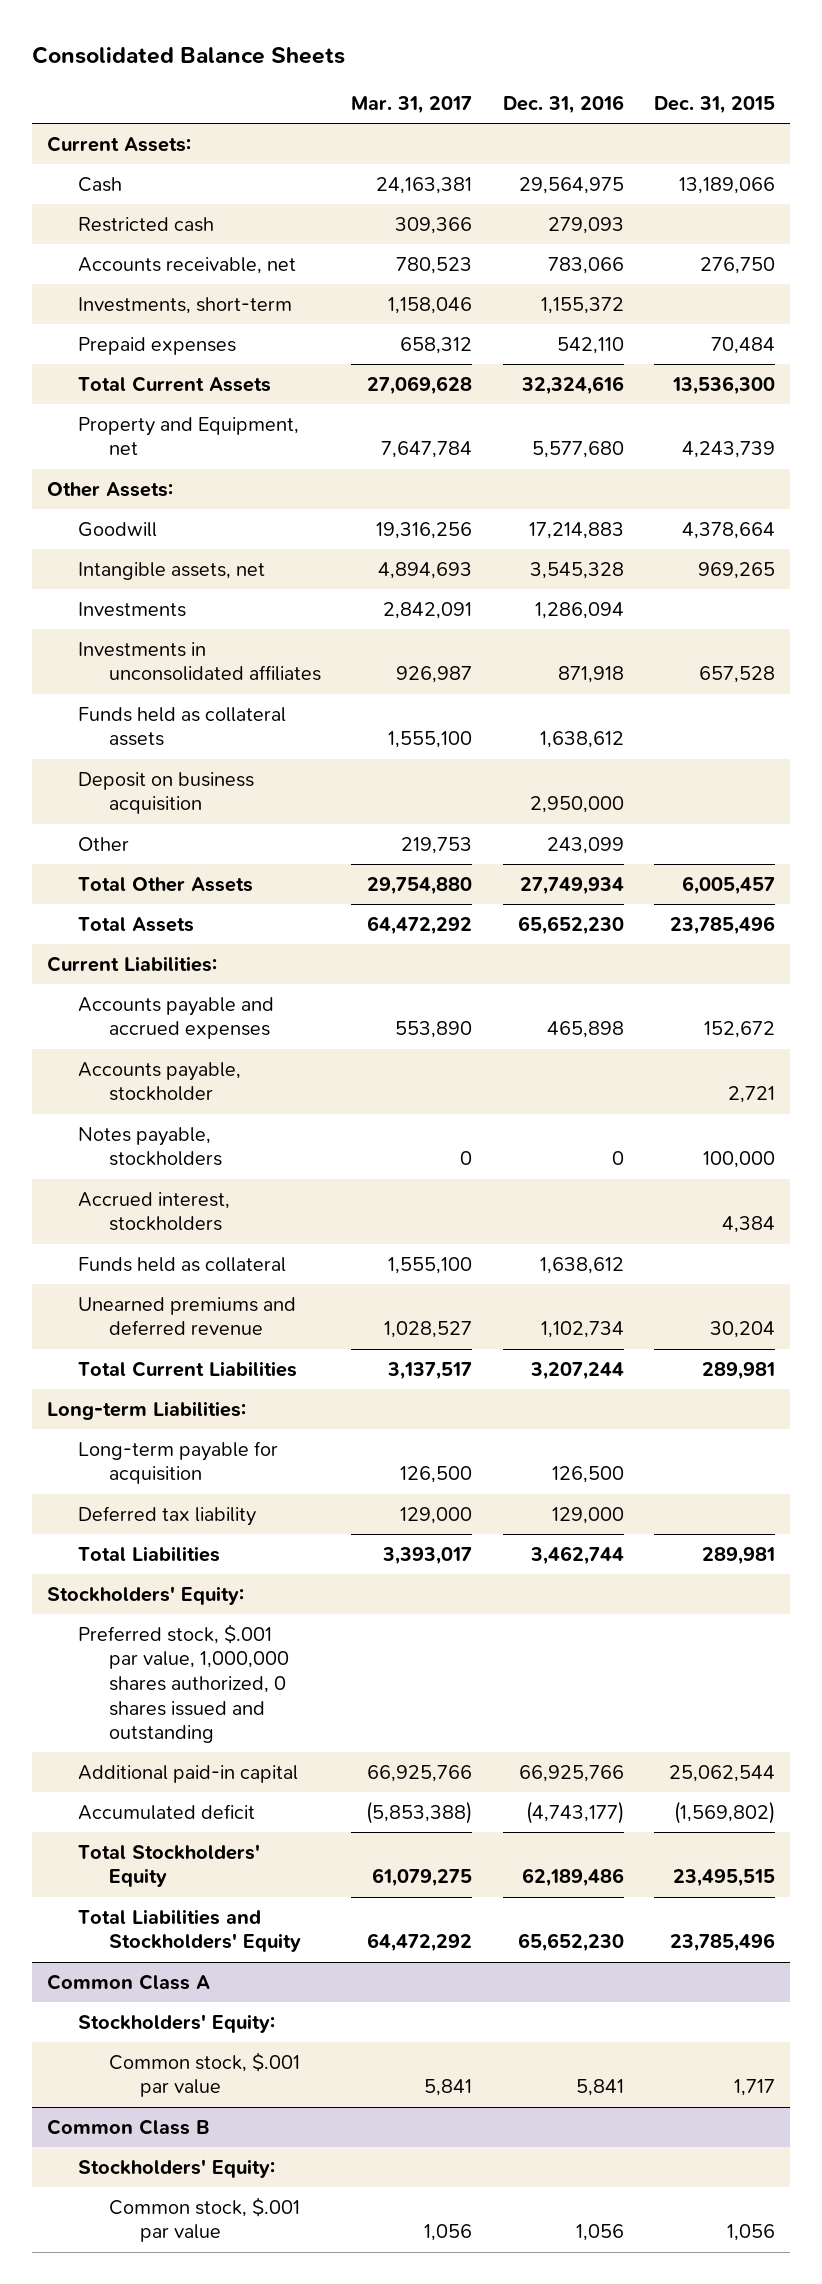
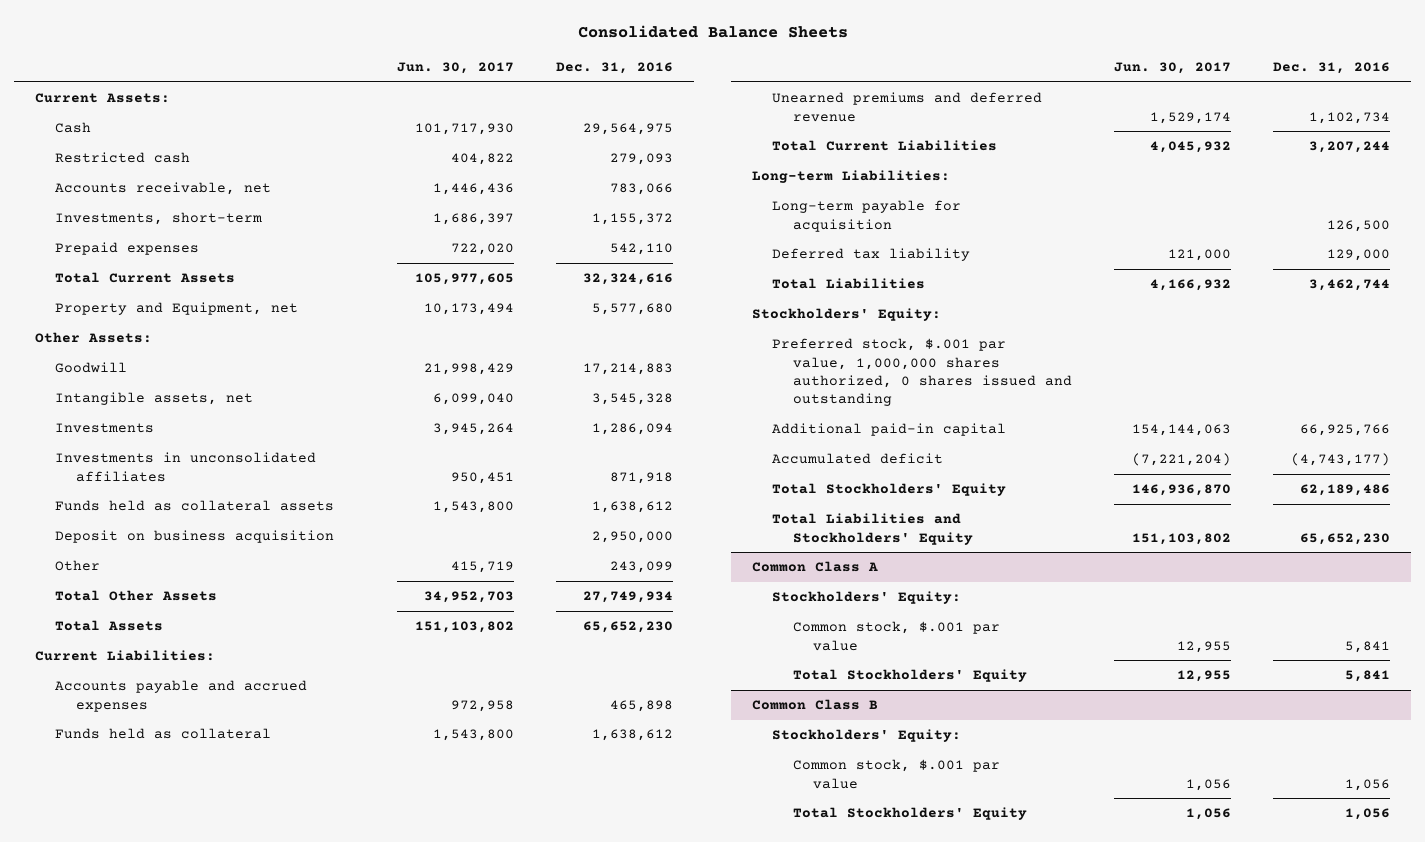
[351,96,473,115] Mar. 31, 2017 -> none
[653,96,775,115] Dec. 31, 2015 -> none
none -> [396,61,514,74] Jun. 30, 2017
[78,1061,242,1102] Accounts payable, stockholder -> none
[78,1126,223,1167] Notes payable, stockholders -> none
[78,1191,231,1232] Accrued interest, stockholders -> none
none -> [792,669,1027,683] Total Stockholders' Equity
none -> [792,807,1027,821] Total Stockholders' Equity

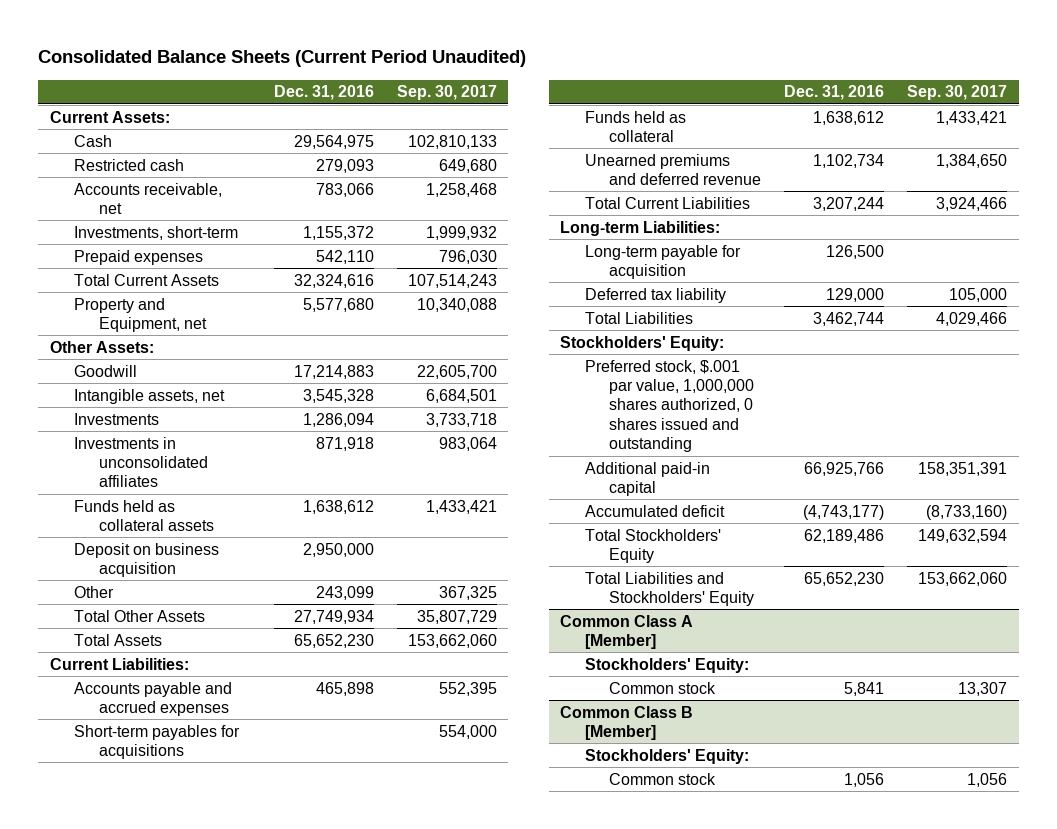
[577,24,848,38] Consolidated Balance Sheets -> [38,50,527,68] Consolidated Balance Sheets (Current Period Unaudited)
[396,61,514,74] Jun. 30, 2017 -> none
none -> [396,85,497,101] Sep. 30, 2017
none -> [74,724,241,759] Short-term payables for acquisitions
[752,561,879,573] Common Class A -> [560,614,694,649] Common Class A [Member]
[792,669,1027,683] Total Stockholders' Equity -> none
[792,621,1000,651] Common stock, $.001 par value -> [609,681,717,694] Common stock
[752,699,879,711] Common Class B -> [560,705,694,740] Common Class B [Member]
[792,807,1027,821] Total Stockholders' Equity -> none
[792,759,1000,789] Common stock, $.001 par value -> [609,772,717,785] Common stock

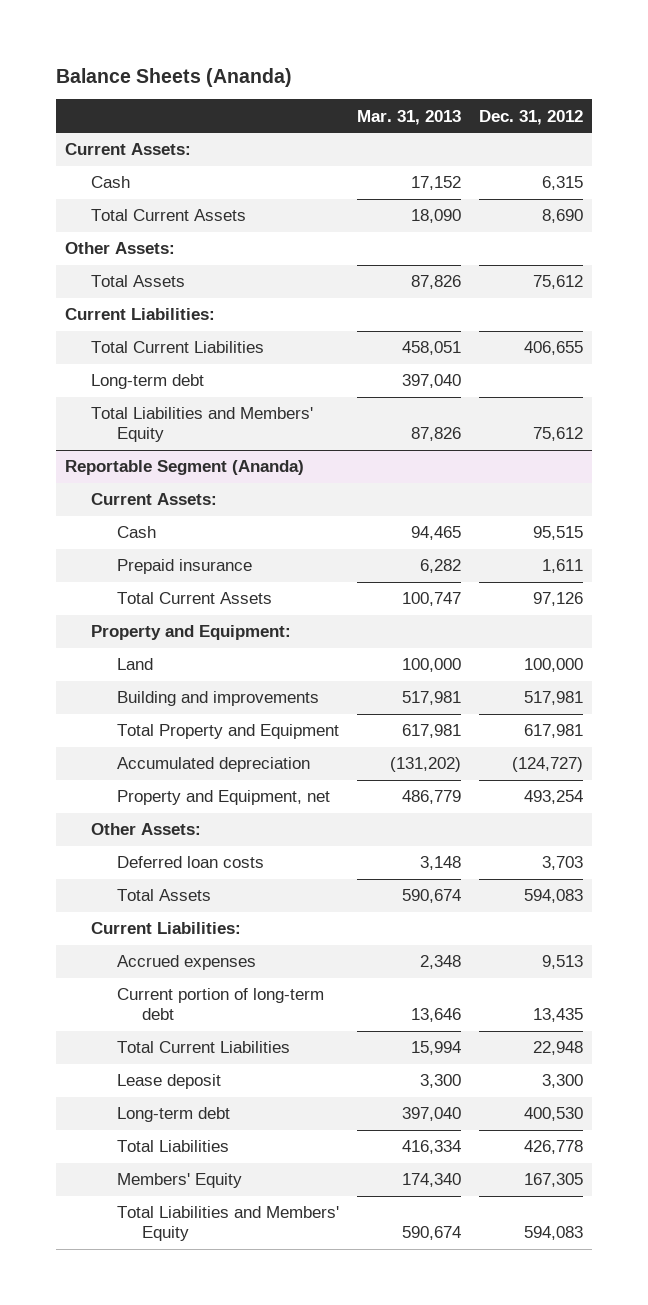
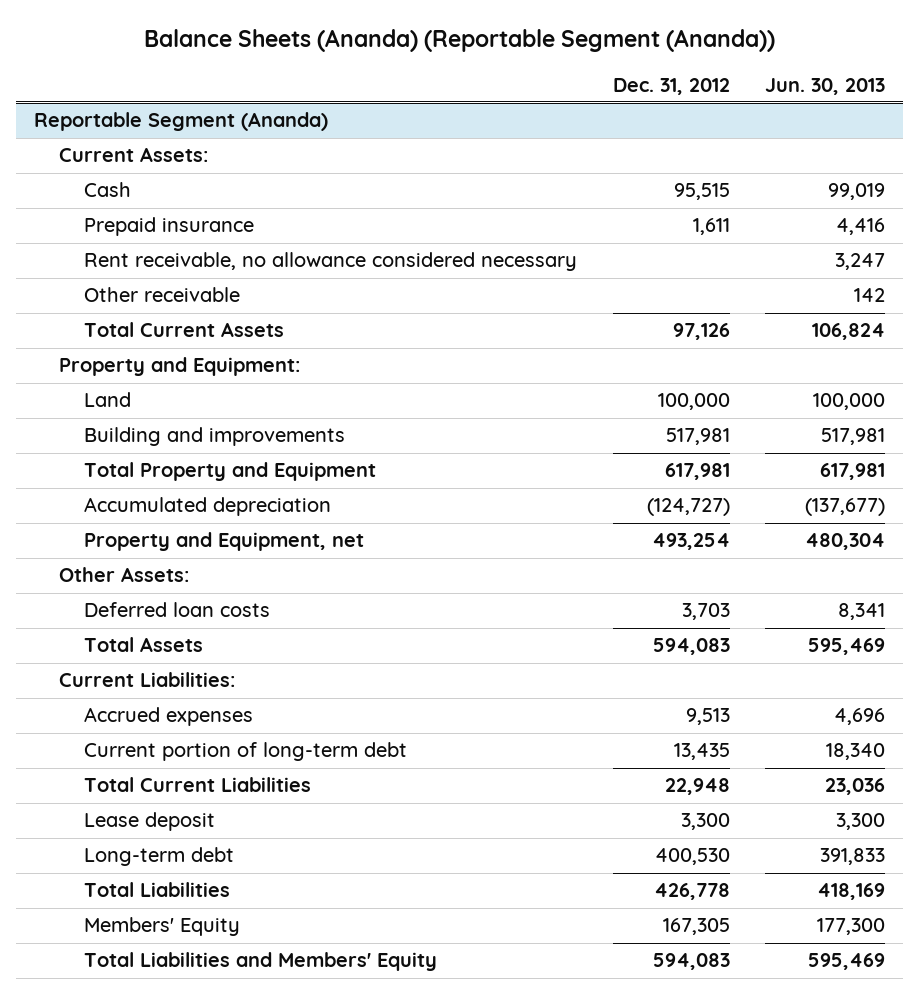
[56,67,293,87] Balance Sheets (Ananda) -> [143,29,775,53] Balance Sheets (Ananda) (Reportable Segment (Ananda))
[356,109,461,125] Mar. 31, 2013 -> none
none -> [765,77,886,95] Jun. 30, 2013
[65,143,192,156] Current Assets: -> none
[90,176,130,189] Cash -> none
[90,209,246,222] Total Current Assets -> none
[65,242,176,255] Other Assets: -> none
[90,275,185,288] Total Assets -> none
[65,308,216,321] Current Liabilities: -> none
[90,341,264,354] Total Current Liabilities -> none
[90,374,204,390] Long-term debt -> none
[90,407,313,443] Total Liabilities and Members' Equity -> none
none -> [83,252,577,272] Rent receivable, no allowance considered necessary
none -> [83,287,240,303] Other receivable

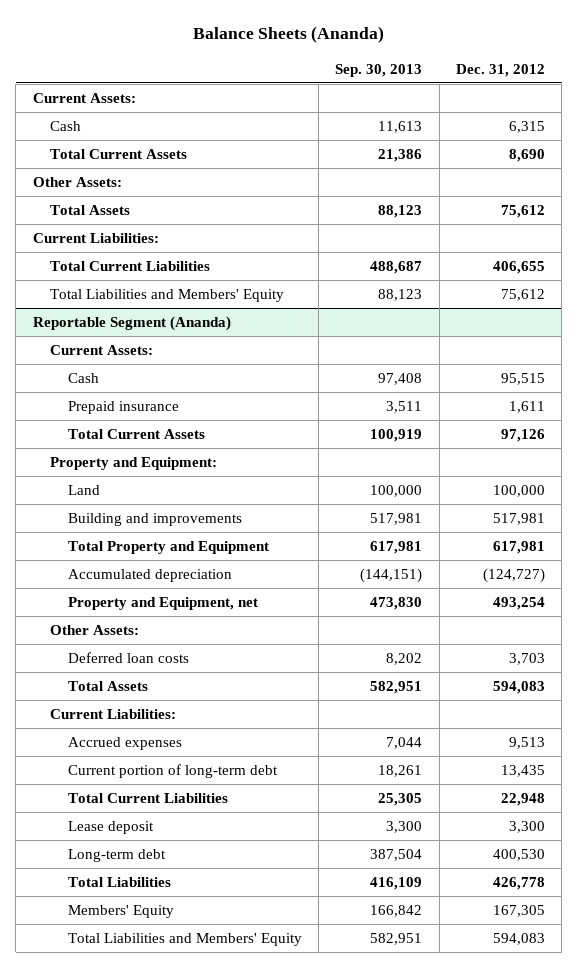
[143,29,775,53] Balance Sheets (Ananda) (Reportable Segment (Ananda)) -> [192,26,384,44] Balance Sheets (Ananda)
[765,77,886,95] Jun. 30, 2013 -> none
none -> [335,63,423,77] Sep. 30, 2013
none -> [32,93,136,104] Current Assets:
none -> [50,121,82,132] Cash
none -> [50,149,188,160] Total Current Assets
none -> [32,177,122,188] Other Assets:
none -> [50,205,131,216] Total Assets
none -> [32,233,159,244] Current Liabilities:
none -> [50,261,211,272] Total Current Liabilities
none -> [50,289,285,303] Total Liabilities and Members' Equity
[83,252,577,272] Rent receivable, no allowance considered necessary -> none
[83,287,240,303] Other receivable -> none

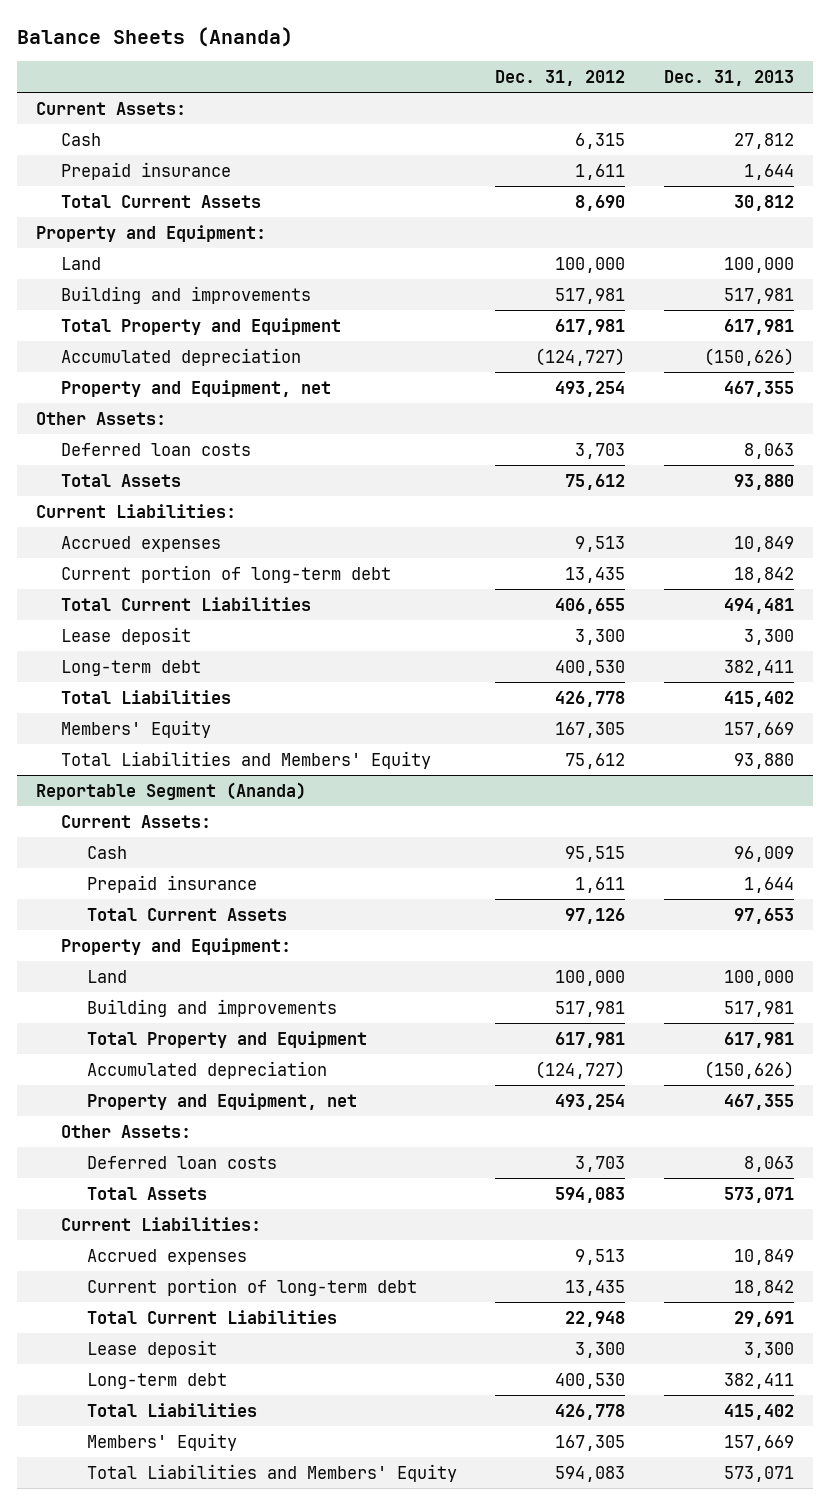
[335,63,423,77] Sep. 30, 2013 -> none
none -> [663,69,794,86] Dec. 31, 2013
none -> [61,161,232,180] Prepaid insurance
none -> [36,224,267,242] Property and Equipment:
none -> [61,256,102,270] Land
none -> [61,285,312,304] Building and improvements
none -> [61,317,342,335] Total Property and Equipment
none -> [61,347,302,366] Accumulated depreciation
none -> [61,379,332,397] Property and Equipment, net
none -> [61,442,252,456] Deferred loan costs
none -> [61,535,222,552] Accrued expenses
none -> [61,564,392,583] Current portion of long-term debt
none -> [61,626,192,645] Lease deposit
none -> [61,659,202,676] Long-term debt
none -> [61,689,232,704] Total Liabilities
none -> [61,719,212,738] Members' Equity

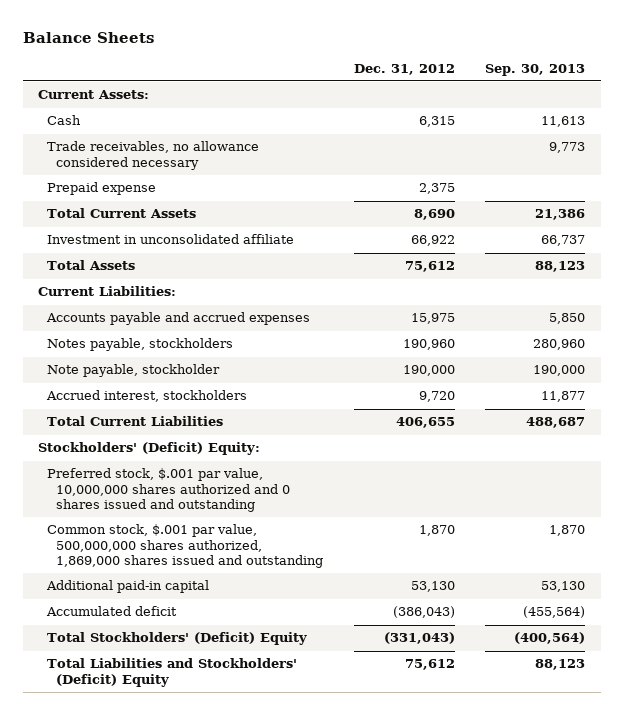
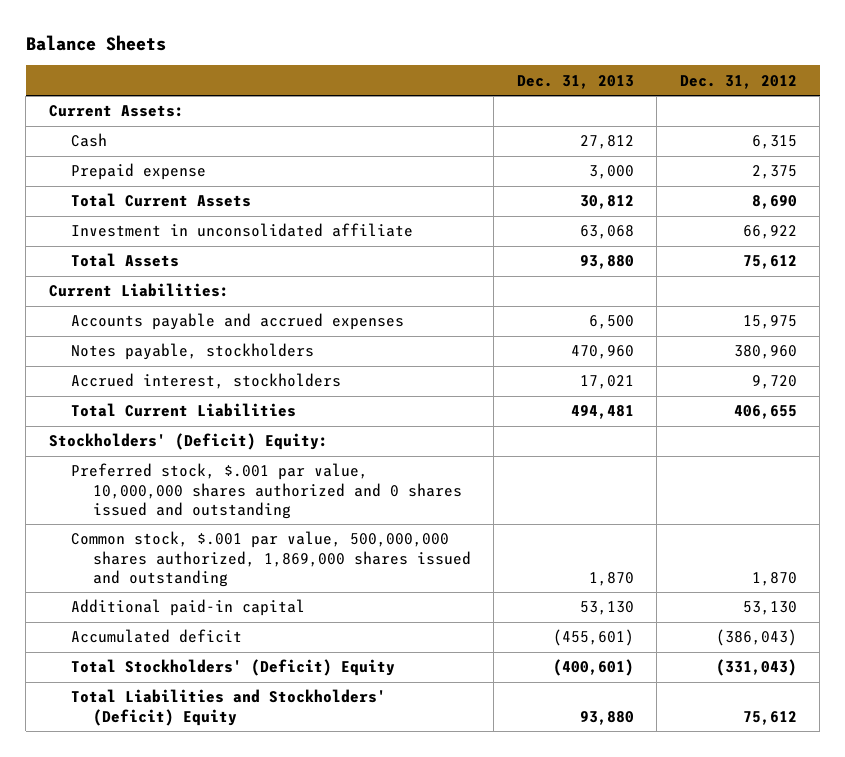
[485,63,586,76] Sep. 30, 2013 -> none
none -> [516,74,634,89] Dec. 31, 2013
[47,141,260,170] Trade receivables, no allowance considered necessary -> none
[47,364,221,378] Note payable, stockholder -> none
[402,339,455,351] 190,960 -> [733,345,797,360] 380,960

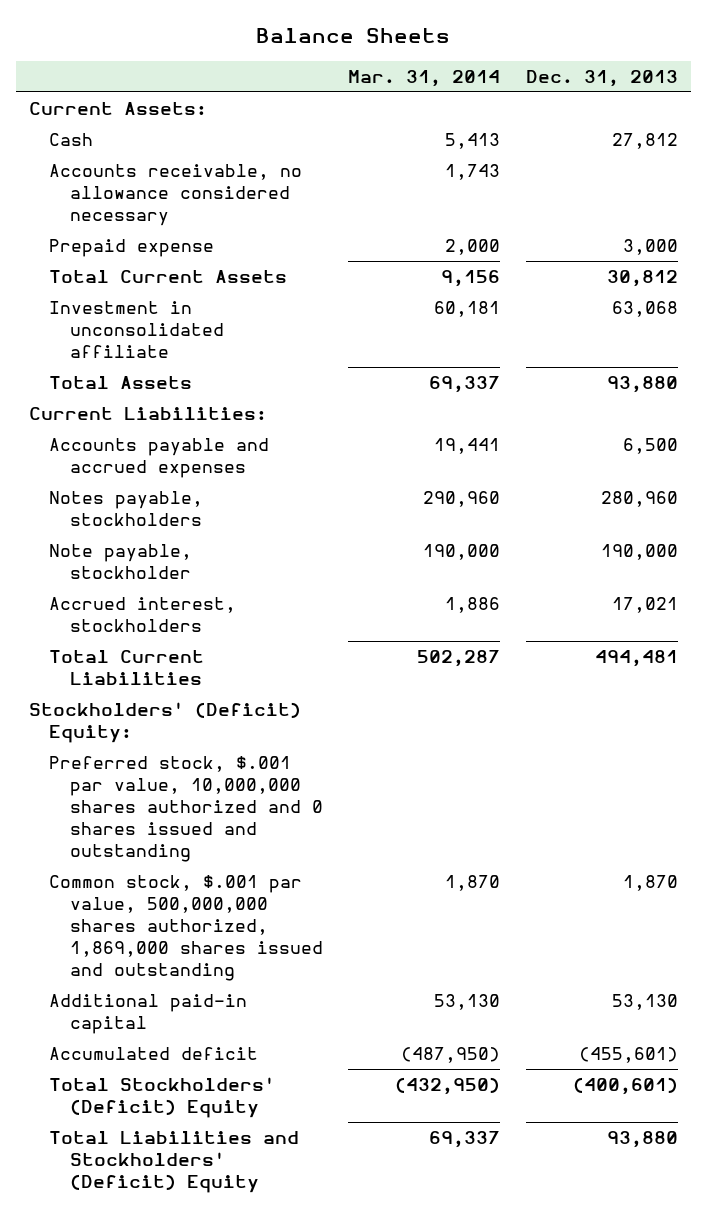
[679,74,797,89] Dec. 31, 2012 -> none
none -> [348,70,501,88] Mar. 31, 2014
none -> [49,164,303,227] Accounts receivable, no allowance considered necessary
[570,345,634,360] 470,960 -> [600,491,678,508] 280,960
none -> [49,544,193,580] Note payable, stockholder

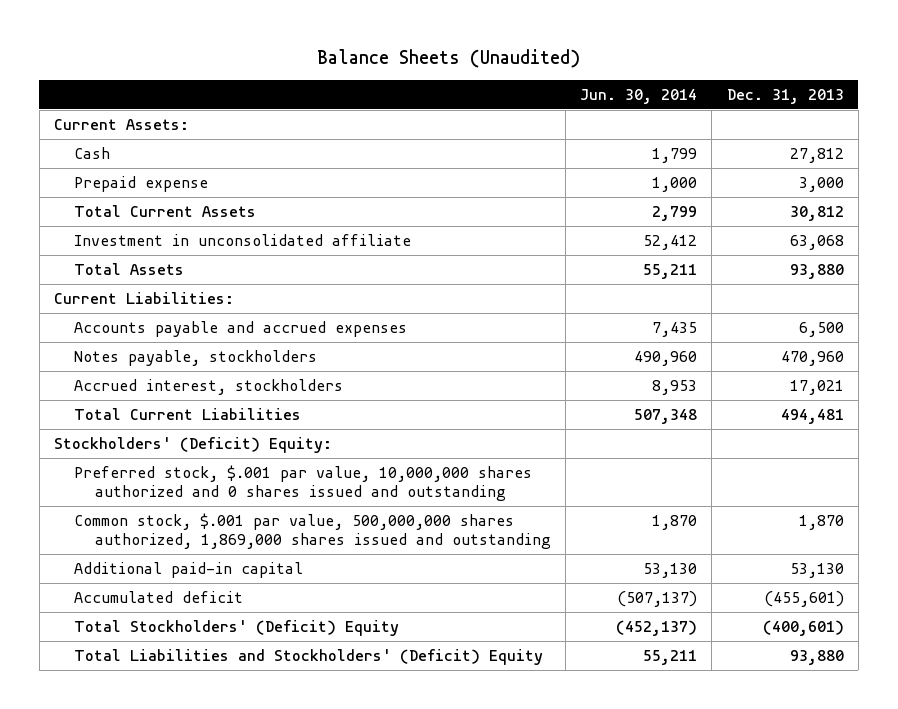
[256,28,451,44] Balance Sheets -> [316,49,580,69] Balance Sheets (Unaudited)
[348,70,501,88] Mar. 31, 2014 -> none
none -> [580,88,698,104] Jun. 30, 2014
[49,164,303,227] Accounts receivable, no allowance considered necessary -> none
[49,544,193,580] Note payable, stockholder -> none
[600,491,678,508] 280,960 -> [780,350,844,366] 470,960

